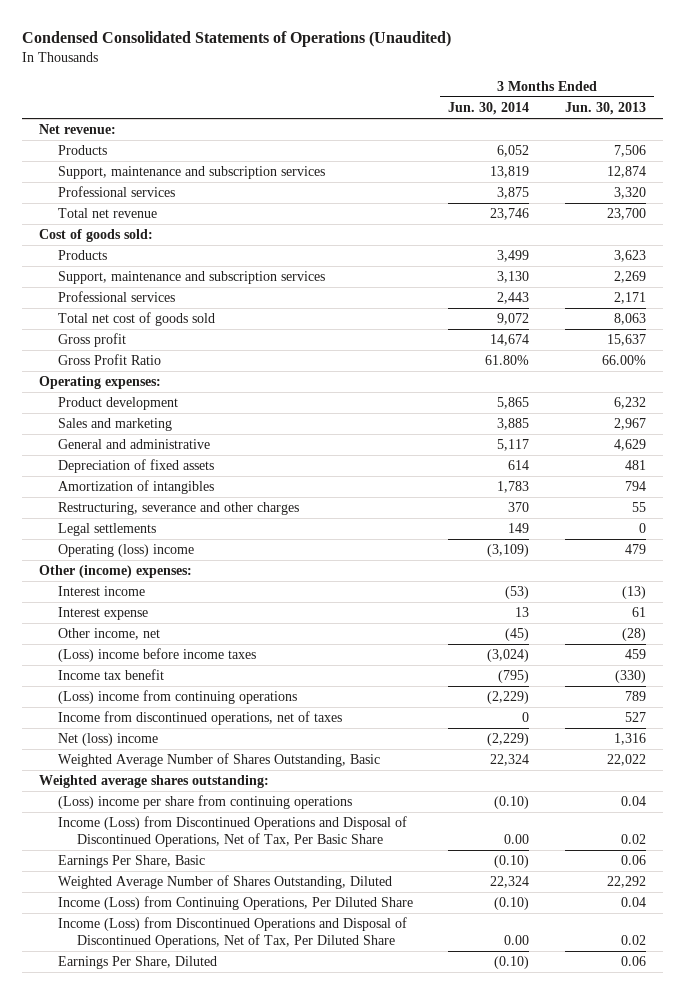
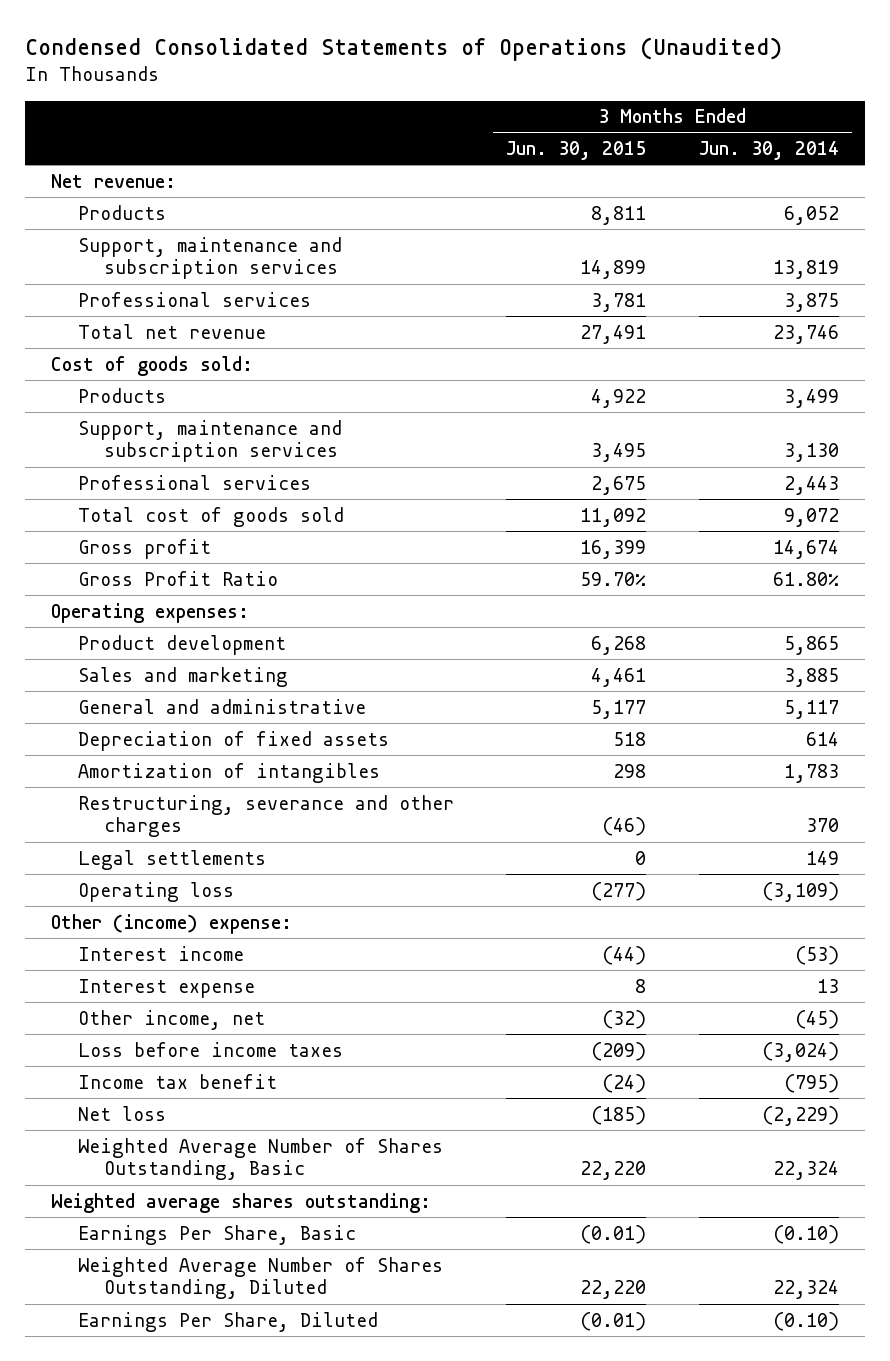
[564,101,646,115] Jun. 30, 2013 -> none
none -> [506,141,647,161] Jun. 30, 2015
[58,312,216,327] Total net cost of goods sold -> [77,506,344,527] Total cost of goods sold
[58,544,195,558] Operating (loss) income -> [77,881,234,902] Operating loss
[39,565,193,579] Other (income) expenses: -> [50,913,292,934] Other (income) expense:
[58,648,257,663] (Loss) income before income taxes -> [77,1041,343,1057] Loss before income taxes
[58,690,298,705] (Loss) income from continuing operations -> none
[58,711,343,726] Income from discontinued operations, net of taxes -> none
[58,733,159,747] Net (loss) income -> [77,1105,166,1121] Net loss
[58,795,353,810] (Loss) income per share from continuing operations -> none
[58,816,408,848] Income (Loss) from Discontinued Operations and Disposal of Discontinued Operations, Net of Tax, Per Basic Share -> none
[58,896,414,911] Income (Loss) from Continuing Operations, Per Diluted Share -> none
[58,917,408,949] Income (Loss) from Discontinued Operations and Disposal of Discontinued Operations, Net of Tax, Per Diluted Share -> none

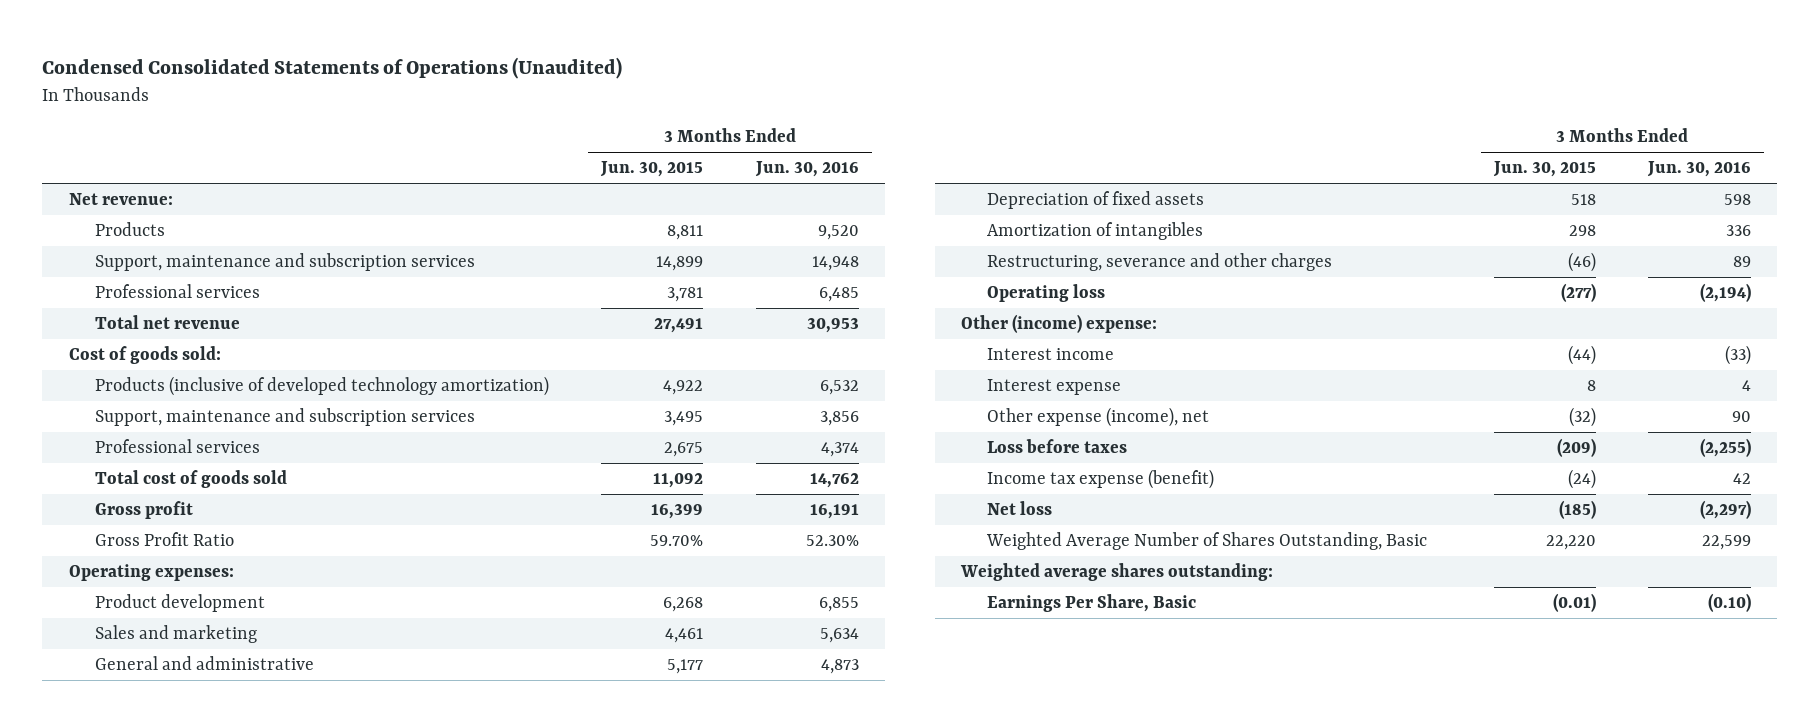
[698,141,839,161] Jun. 30, 2014 -> none
none -> [754,161,859,178] Jun. 30, 2016
[77,387,166,403] Products -> [95,376,550,397] Products (inclusive of developed technology amortization)
[77,849,266,870] Legal settlements -> none
[77,1009,265,1030] Other income, net -> [987,407,1210,428] Other expense (income), net
[77,1041,343,1057] Loss before income taxes -> [987,439,1128,454] Loss before taxes
[77,1073,277,1089] Income tax benefit -> [987,469,1215,490] Income tax expense (benefit)
[77,1256,443,1300] Weighted Average Number of Shares Outstanding, Diluted -> none
[77,1311,378,1332] Earnings Per Share, Diluted -> none

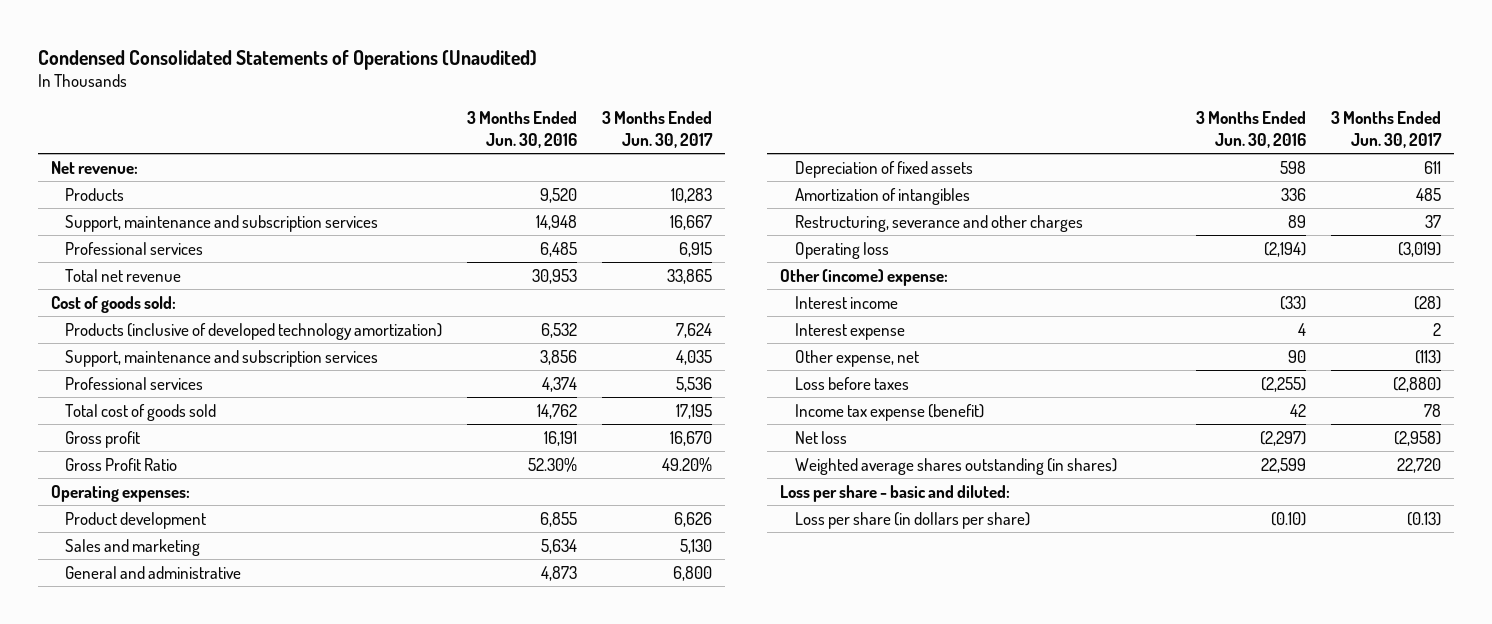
[600,161,704,178] Jun. 30, 2015 -> none
none -> [602,110,714,148] 3 Months Ended Jun. 30, 2017
[987,407,1210,428] Other expense (income), net -> [794,349,919,367] Other expense, net
[987,594,1197,613] Earnings Per Share, Basic -> none
[986,532,1428,551] Weighted Average Number of Shares Outstanding, Basic -> [794,457,1117,475] Weighted average shares outstanding (in shares)
[960,563,1274,582] Weighted average shares outstanding: -> [779,484,1010,502] Loss per share - basic and diluted:
none -> [794,511,1030,529] Loss per share (in dollars per share)

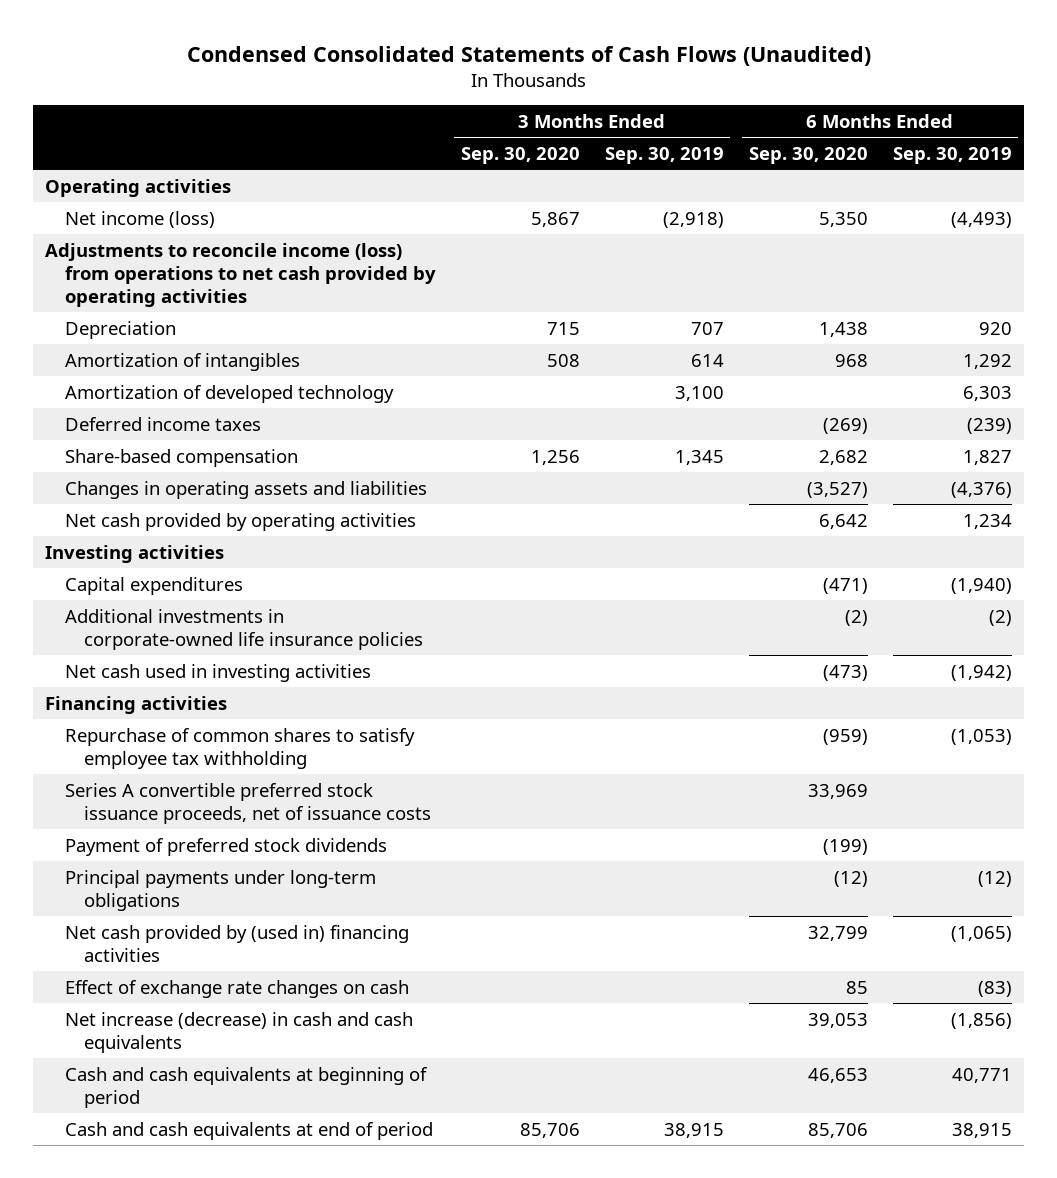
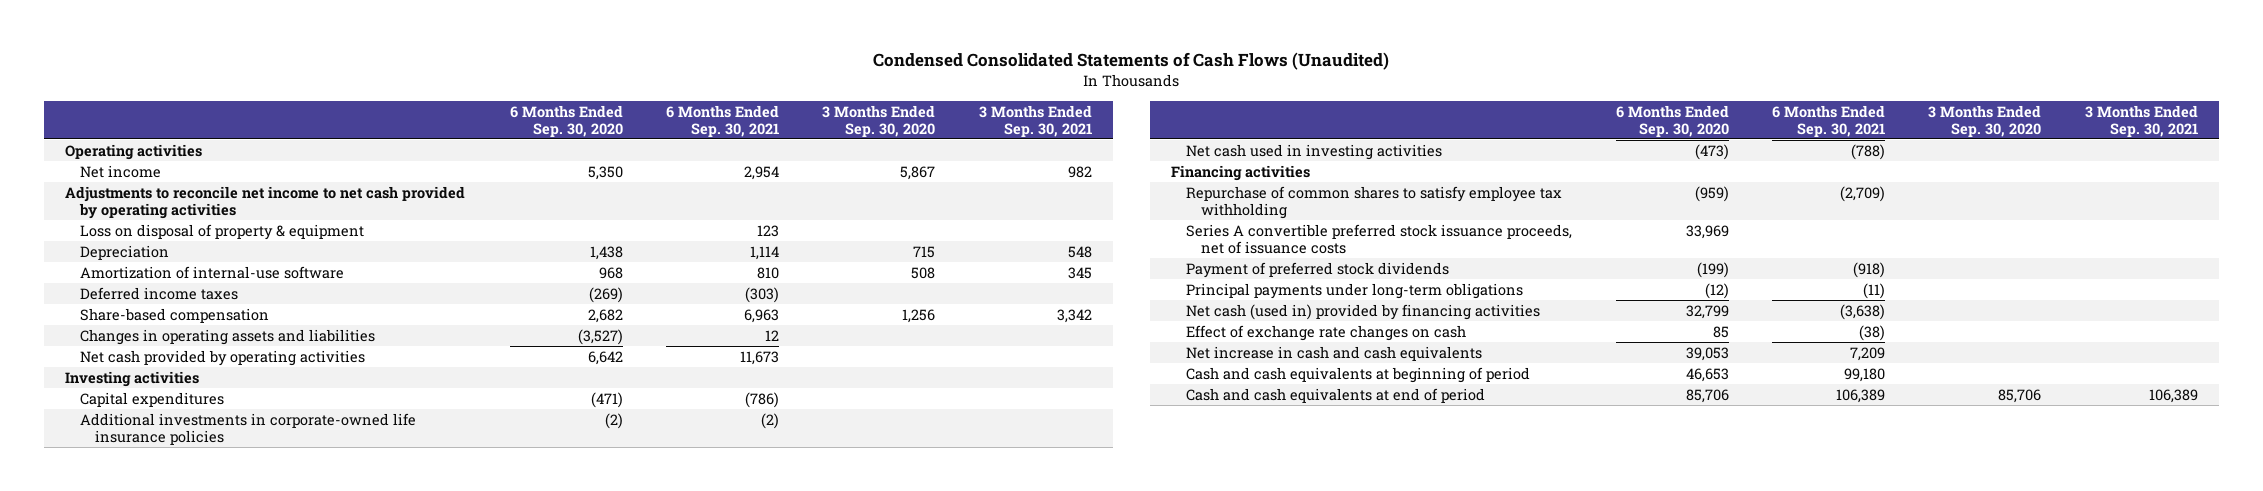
[604,146,724,164] Sep. 30, 2019 -> none
[892,146,1012,164] Sep. 30, 2019 -> none
none -> [665,104,779,137] 6 Months Ended Sep. 30, 2021
none -> [978,104,1092,137] 3 Months Ended Sep. 30, 2021
[64,210,215,228] Net income (loss) -> [80,164,162,178] Net income
[45,242,436,307] Adjustments to reconcile income (loss) from operations to net cash provided by operating activities -> [65,185,466,219] Adjustments to reconcile net income to net cash provided by operating activities
none -> [80,223,365,240] Loss on disposal of property & equipment
[64,384,394,403] Amortization of developed technology -> none
[64,352,300,371] Amortization of intangibles -> [80,265,345,279] Amortization of internal-use software
[64,924,409,962] Net cash provided by (used in) financing activities -> [1186,303,1541,320] Net cash (used in) provided by financing activities
[64,1011,413,1053] Net increase (decrease) in cash and cash equivalents -> [1186,345,1483,361] Net increase in cash and cash equivalents

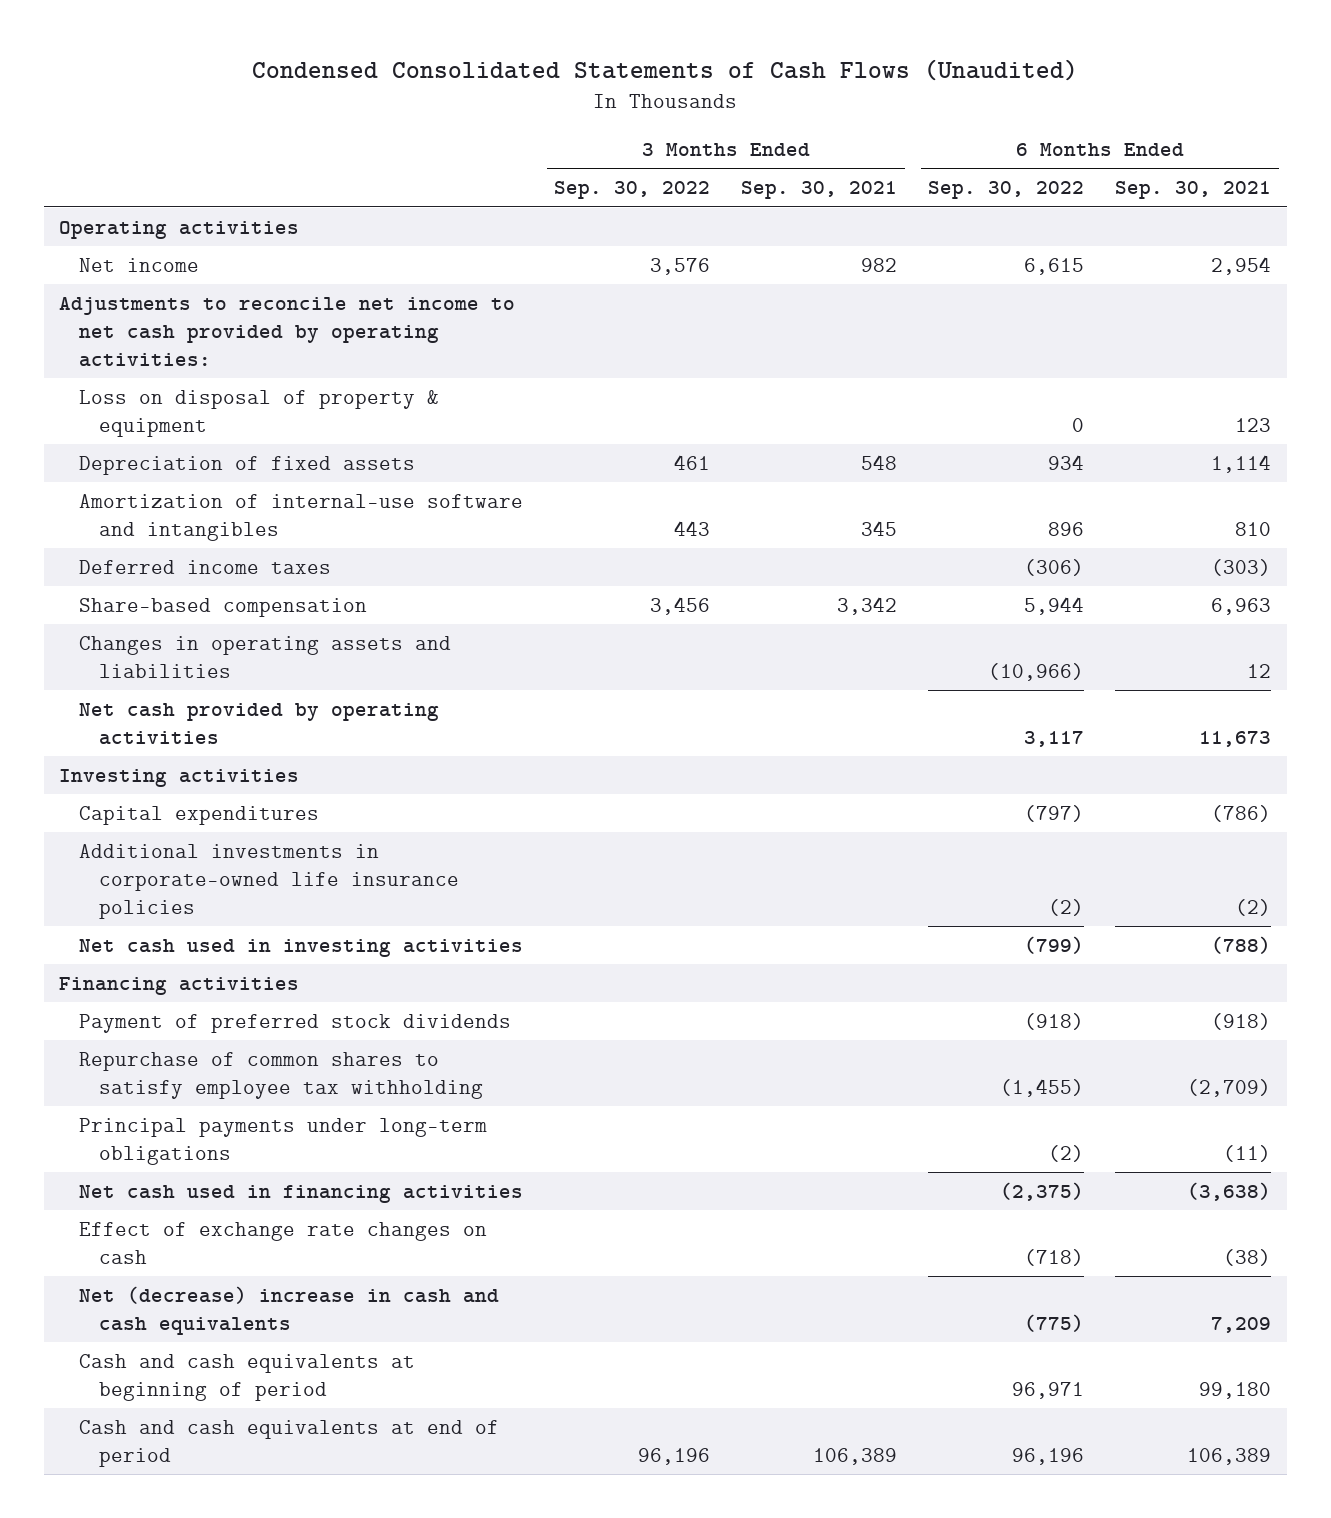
[509,104,623,137] 6 Months Ended Sep. 30, 2020 -> none
[822,104,936,137] 3 Months Ended Sep. 30, 2020 -> none
none -> [554,181,711,200] Sep. 30, 2022
none -> [928,181,1085,200] Sep. 30, 2022
[65,185,466,219] Adjustments to reconcile net income to net cash provided by operating activities -> [59,296,516,367] Adjustments to reconcile net income to net cash provided by operating activities:
[80,244,170,260] Depreciation -> [79,455,416,475] Depreciation of fixed assets
[80,265,345,279] Amortization of internal-use software -> [79,493,524,541] Amortization of internal-use software and intangibles
[1186,223,1573,254] Series A convertible preferred stock issuance proceeds, net of issuance costs -> none
[1186,185,1563,219] Repurchase of common shares to satisfy employee tax withholding -> [79,1051,483,1099] Repurchase of common shares to satisfy employee tax withholding
[1186,303,1541,320] Net cash (used in) provided by financing activities -> [79,1184,524,1203] Net cash used in financing activities
[1186,345,1483,361] Net increase in cash and cash equivalents -> [79,1285,500,1335] Net (decrease) increase in cash and cash equivalents

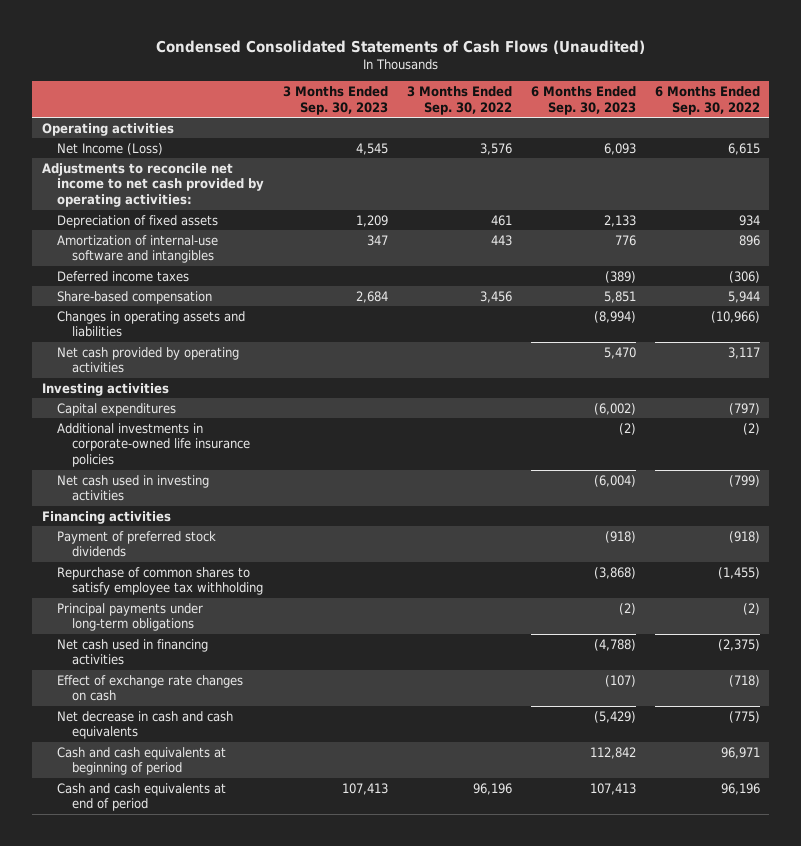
[741,181,898,200] Sep. 30, 2021 -> none
[1115,181,1272,200] Sep. 30, 2021 -> none
none -> [282,86,388,115] 3 Months Ended Sep. 30, 2023
none -> [530,86,636,115] 6 Months Ended Sep. 30, 2023
[79,257,200,272] Net income -> [56,142,163,155] Net Income (Loss)
[79,389,440,437] Loss on disposal of property & equipment -> none
[79,1285,500,1335] Net (decrease) increase in cash and cash equivalents -> [56,710,233,740] Net decrease in cash and cash equivalents

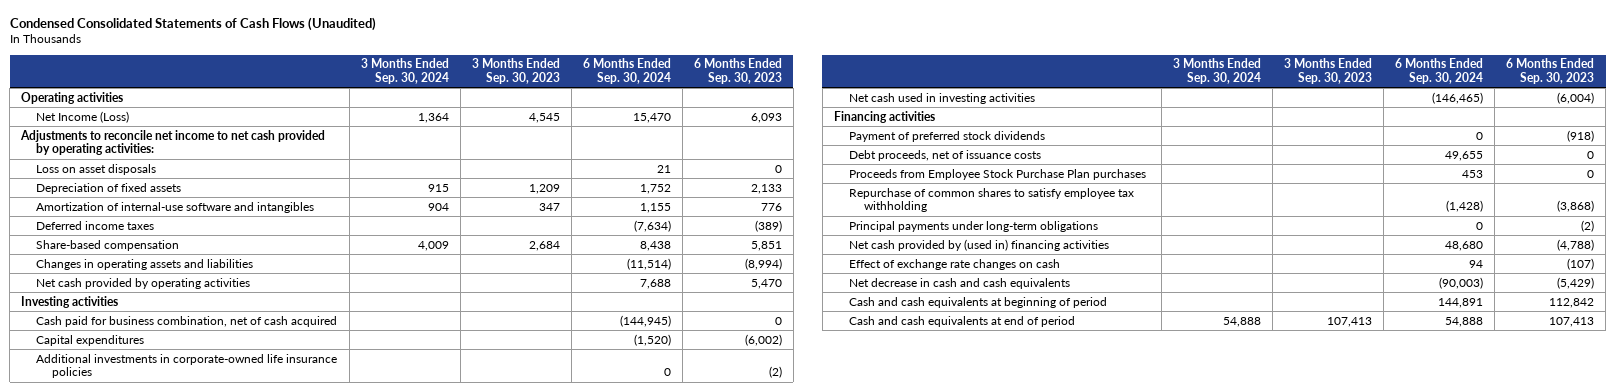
[406,86,512,115] 3 Months Ended Sep. 30, 2022 -> none
[654,86,760,115] 6 Months Ended Sep. 30, 2022 -> none
none -> [360,58,449,84] 3 Months Ended Sep. 30, 2024
none -> [582,58,671,84] 6 Months Ended Sep. 30, 2024
none -> [36,163,157,175] Loss on asset disposals
none -> [36,315,338,327] Cash paid for business combination, net of cash acquired
none -> [848,149,1041,161] Debt proceeds, net of issuance costs
none -> [848,168,1146,180] Proceeds from Employee Stock Purchase Plan purchases
[56,638,208,666] Net cash used in financing activities -> [848,238,1109,251] Net cash provided by (used in) financing activities

